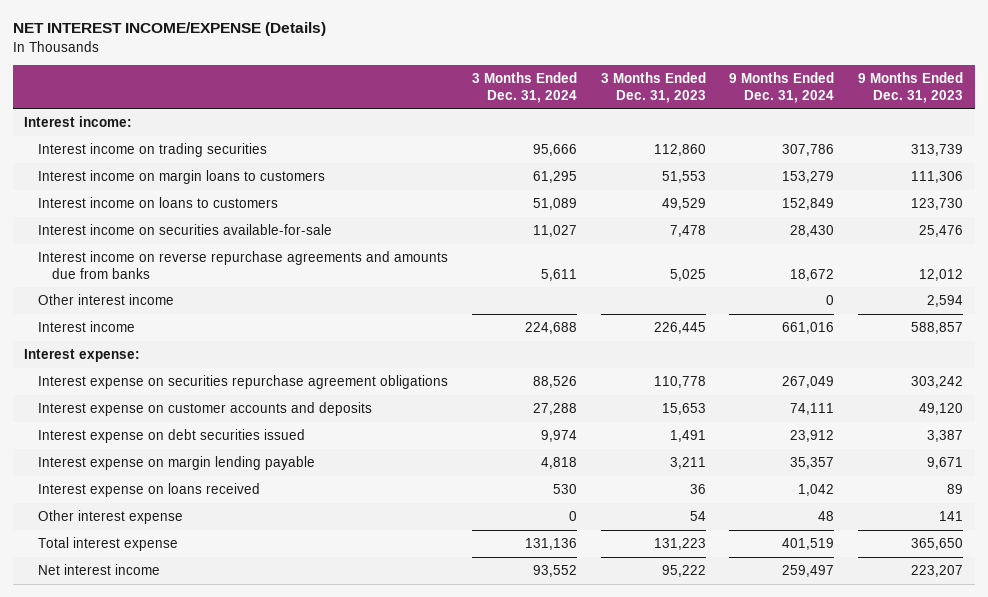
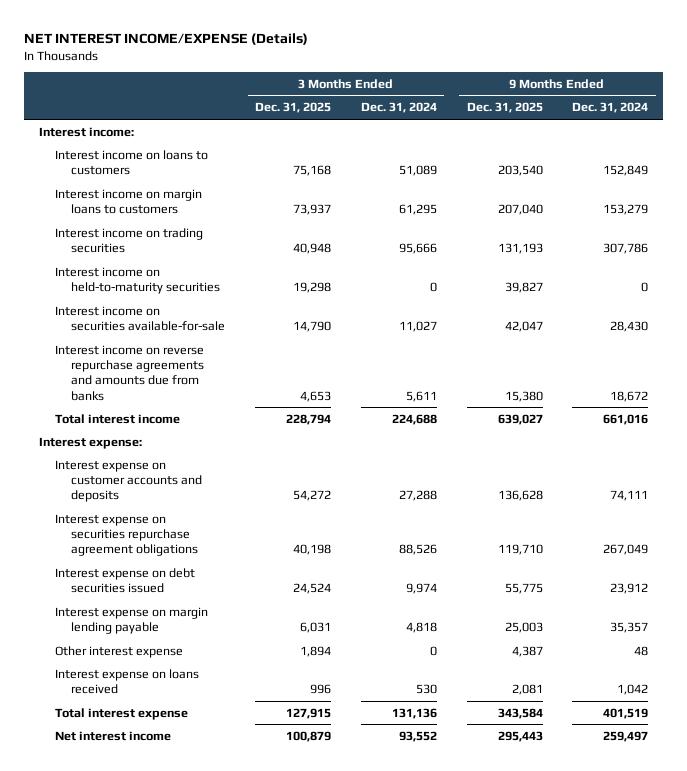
[600,71,706,103] 3 Months Ended Dec. 31, 2023 -> none
[858,71,964,103] 9 Months Ended Dec. 31, 2023 -> none
none -> [255,102,332,114] Dec. 31, 2025
none -> [466,102,543,114] Dec. 31, 2025
[38,169,326,184] Interest income on margin loans to customers -> [55,188,203,215] Interest income on margin loans to customers
[38,142,268,157] Interest income on trading securities -> [55,227,204,254] Interest income on trading securities
none -> [55,266,221,295] Interest income on held-to-maturity securities
[38,293,175,305] Other interest income -> none
[38,320,136,332] Interest income -> [55,413,181,424] Total interest income
[38,374,449,389] Interest expense on securities repurchase agreement obligations -> [55,513,199,557] Interest expense on securities repurchase agreement obligations
[38,482,261,497] Interest expense on loans received -> [55,668,200,695] Interest expense on loans received

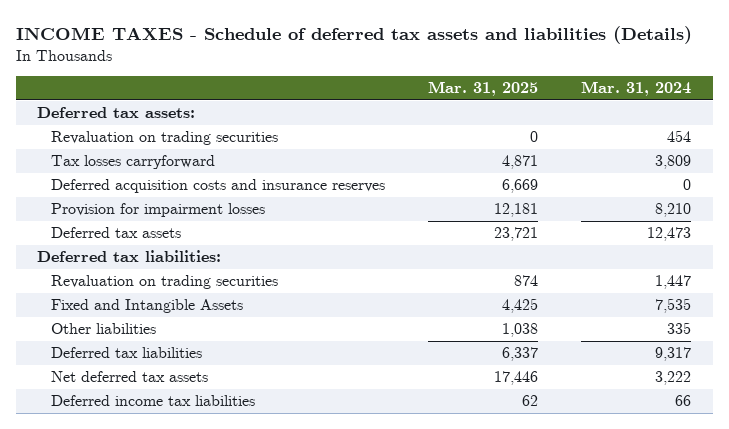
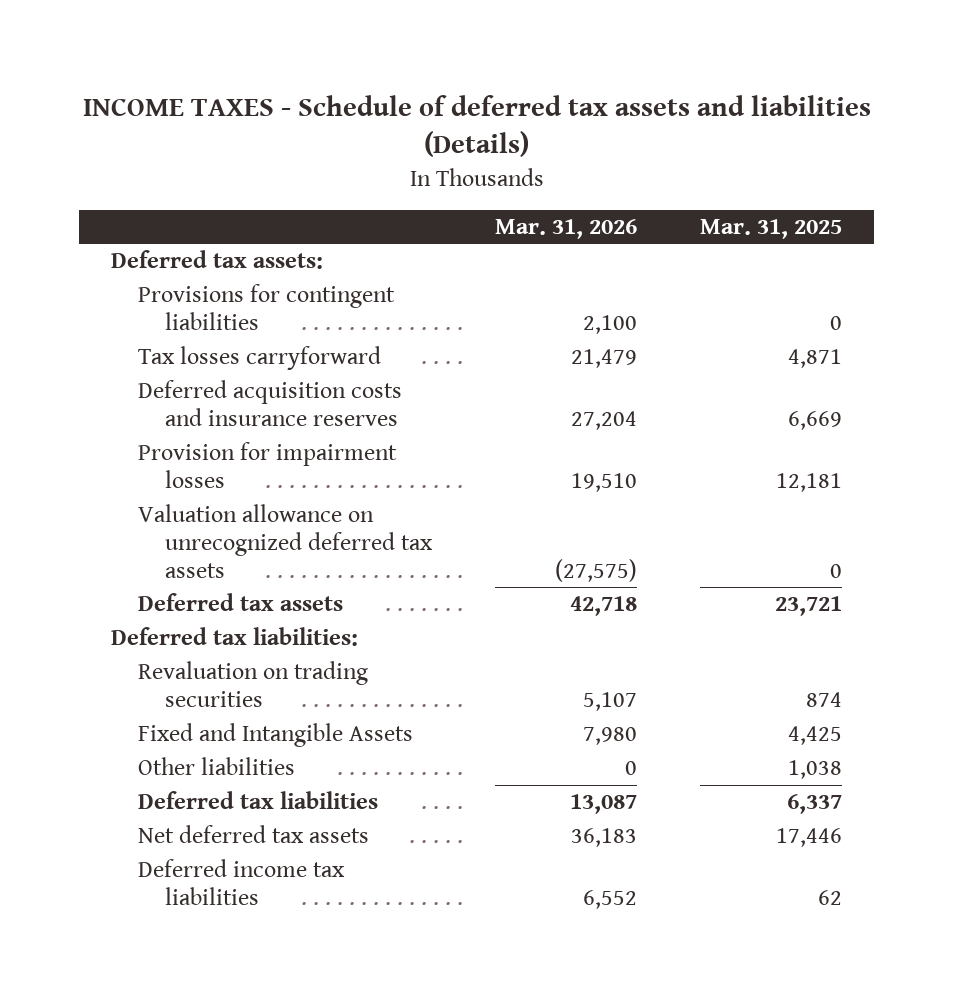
[581,81,692,97] Mar. 31, 2024 -> none
none -> [495,218,638,239] Mar. 31, 2026
[51,131,279,146] Revaluation on trading securities -> none
none -> [137,284,395,331] Provisions for contingent liabilities
none -> [137,504,433,578] Valuation allowance on unrecognized deferred tax assets

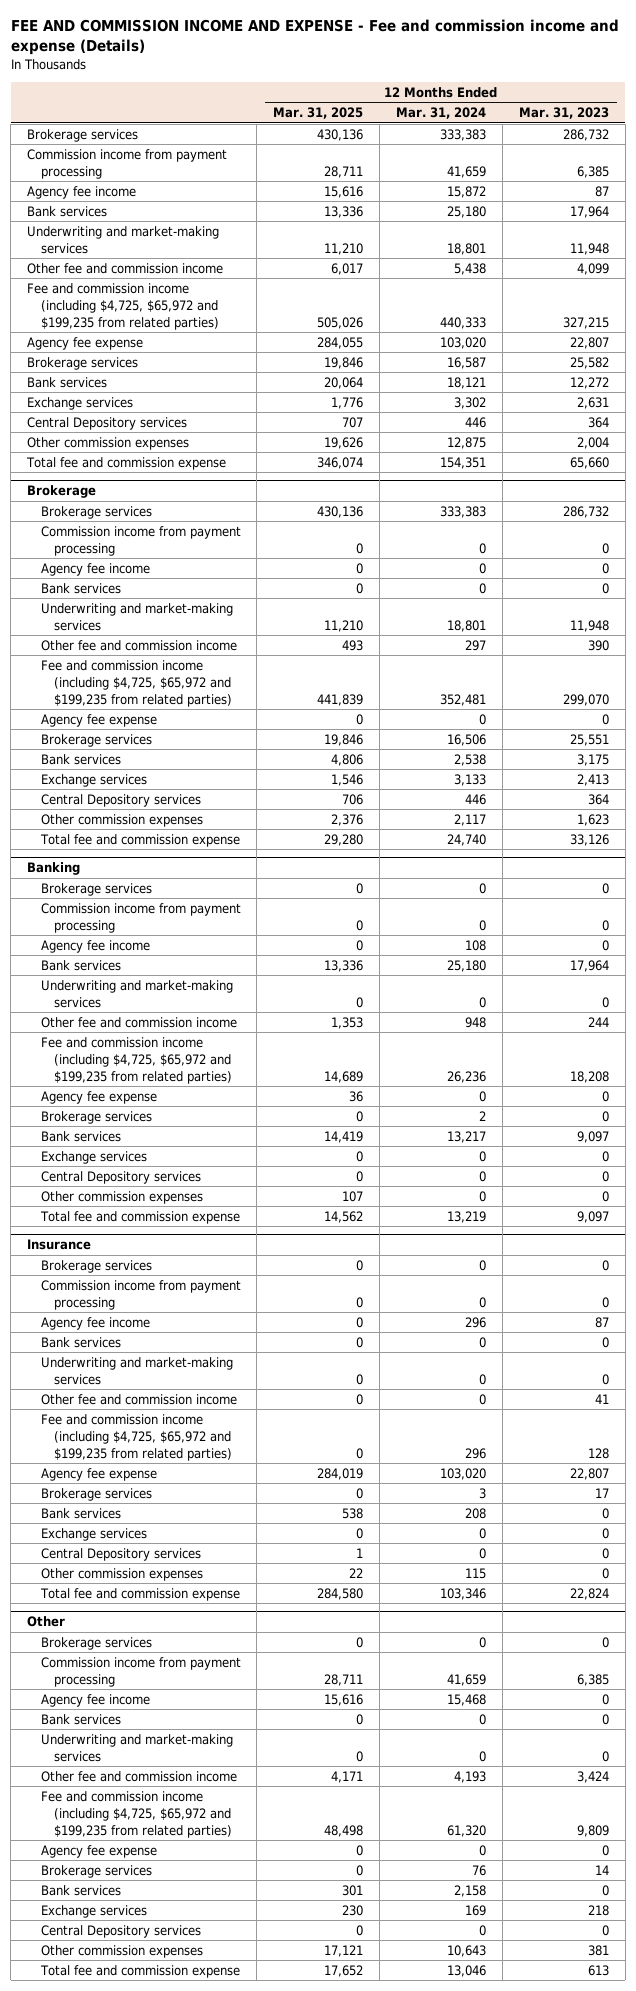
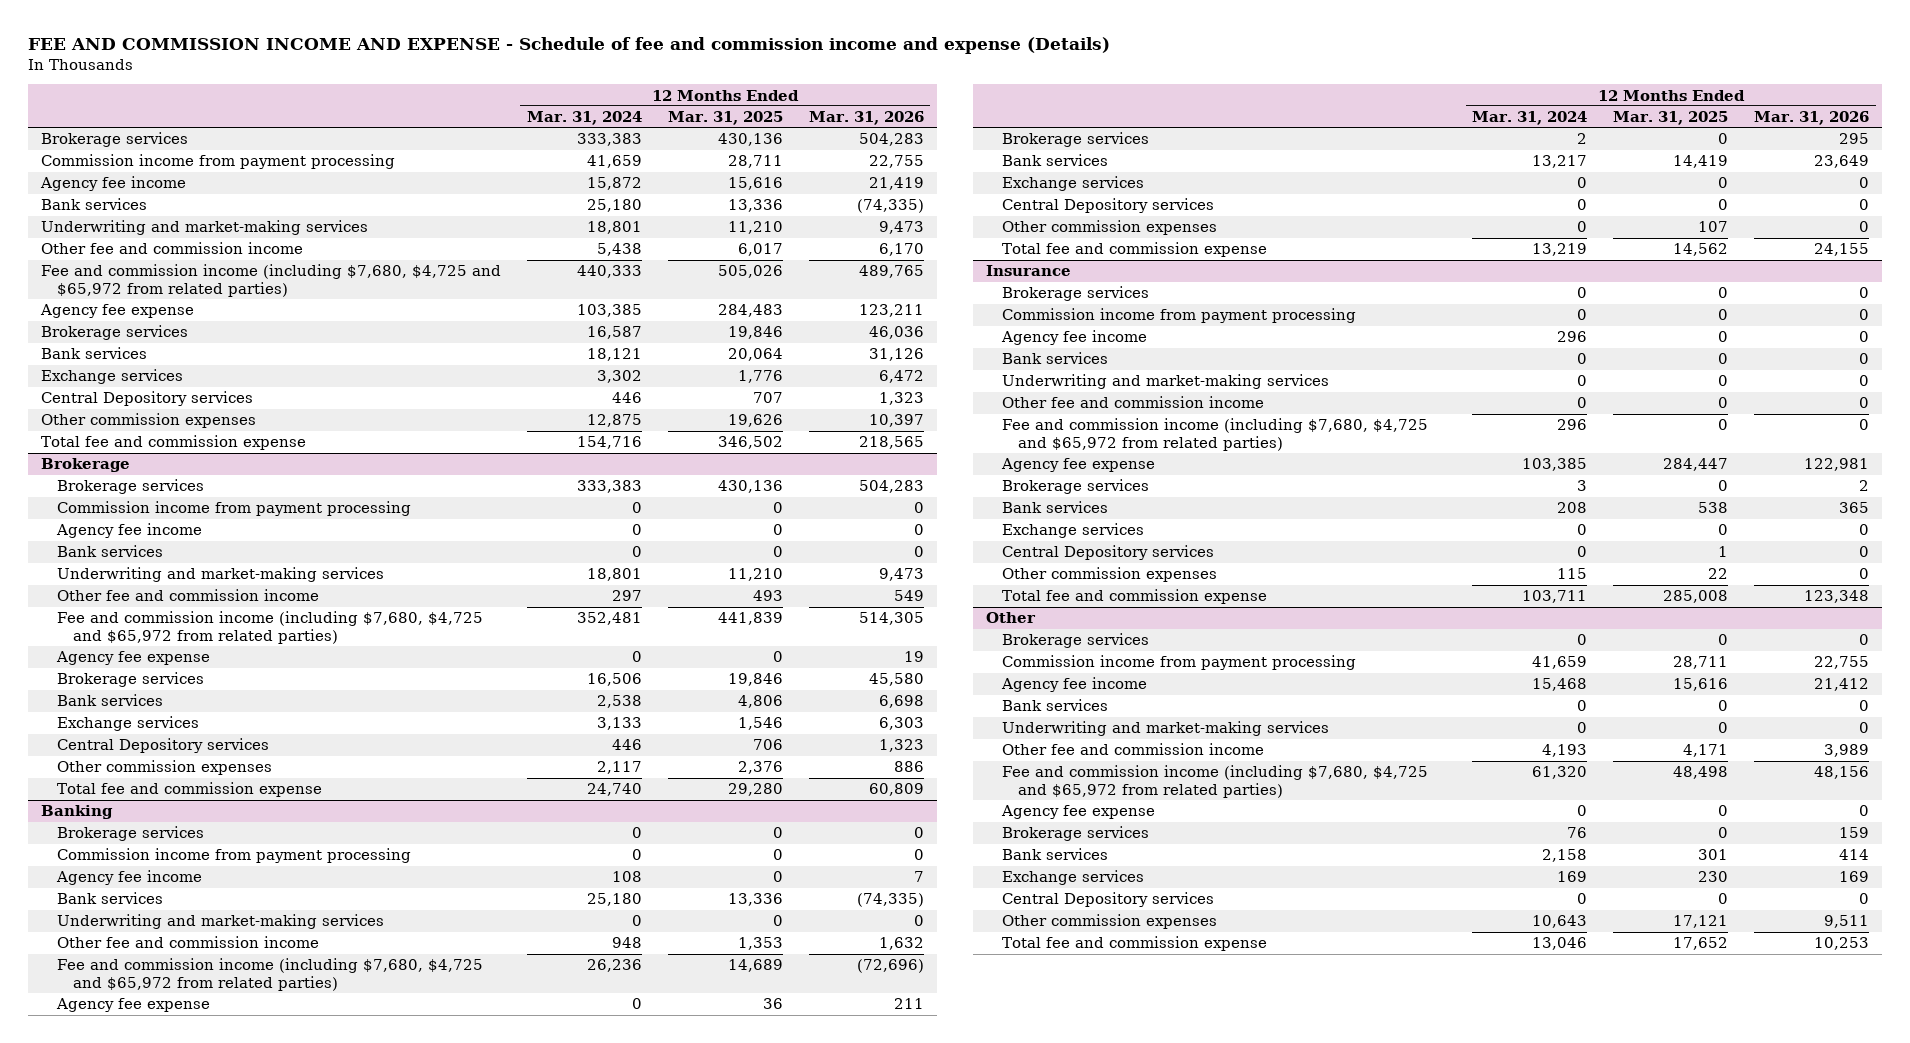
[10,19,619,56] FEE AND COMMISSION INCOME AND EXPENSE - Fee and commission income and expense (Details) -> [27,37,1110,55] FEE AND COMMISSION INCOME AND EXPENSE - Schedule of fee and commission income and expense (Details)
[518,107,609,120] Mar. 31, 2023 -> none
none -> [808,111,924,126] Mar. 31, 2026
[27,282,219,330] Fee and commission income (including $4,725, $65,972 and $199,235 from related parties) -> [40,264,501,297] Fee and commission income (including $7,680, $4,725 and $65,972 from related parties)
[317,336,364,349] 284,055 -> [717,304,783,318] 284,483
[440,336,487,349] 103,020 -> [576,304,642,318] 103,385
[317,456,364,469] 346,074 -> [717,436,783,450] 346,502
[440,456,487,469] 154,351 -> [576,436,642,450] 154,716
[40,659,232,707] Fee and commission income (including $4,725, $65,972 and $199,235 from related parties) -> [56,611,483,644] Fee and commission income (including $7,680, $4,725 and $65,972 from related parties)
[40,1036,232,1084] Fee and commission income (including $4,725, $65,972 and $199,235 from related parties) -> [56,958,483,991] Fee and commission income (including $7,680, $4,725 and $65,972 from related parties)
[40,1413,232,1461] Fee and commission income (including $4,725, $65,972 and $199,235 from related parties) -> [1002,418,1429,451] Fee and commission income (including $7,680, $4,725 and $65,972 from related parties)
[317,1467,364,1480] 284,019 -> [1663,458,1729,472] 284,447
[440,1467,487,1480] 103,020 -> [1522,458,1588,472] 103,385
[317,1587,364,1600] 284,580 -> [1663,590,1729,604] 285,008
[440,1587,487,1600] 103,346 -> [1522,590,1588,604] 103,711
[40,1790,232,1838] Fee and commission income (including $4,725, $65,972 and $199,235 from related parties) -> [1002,765,1429,798] Fee and commission income (including $7,680, $4,725 and $65,972 from related parties)

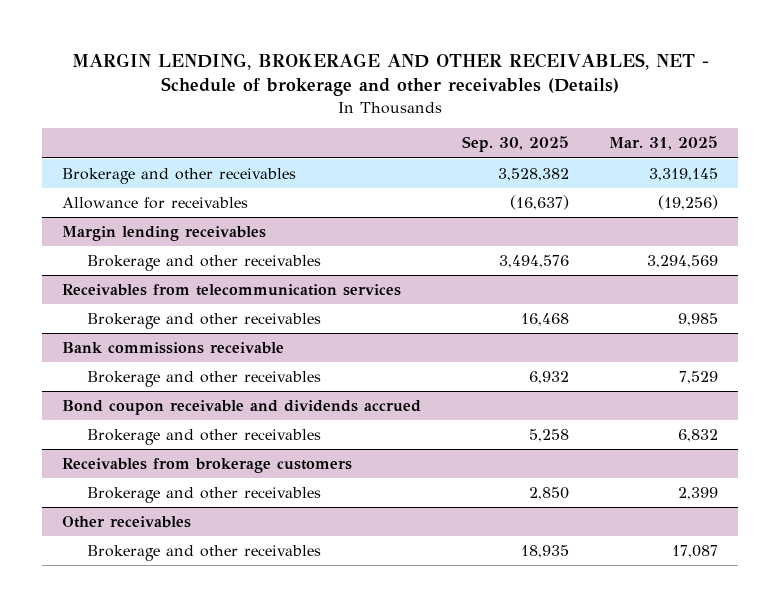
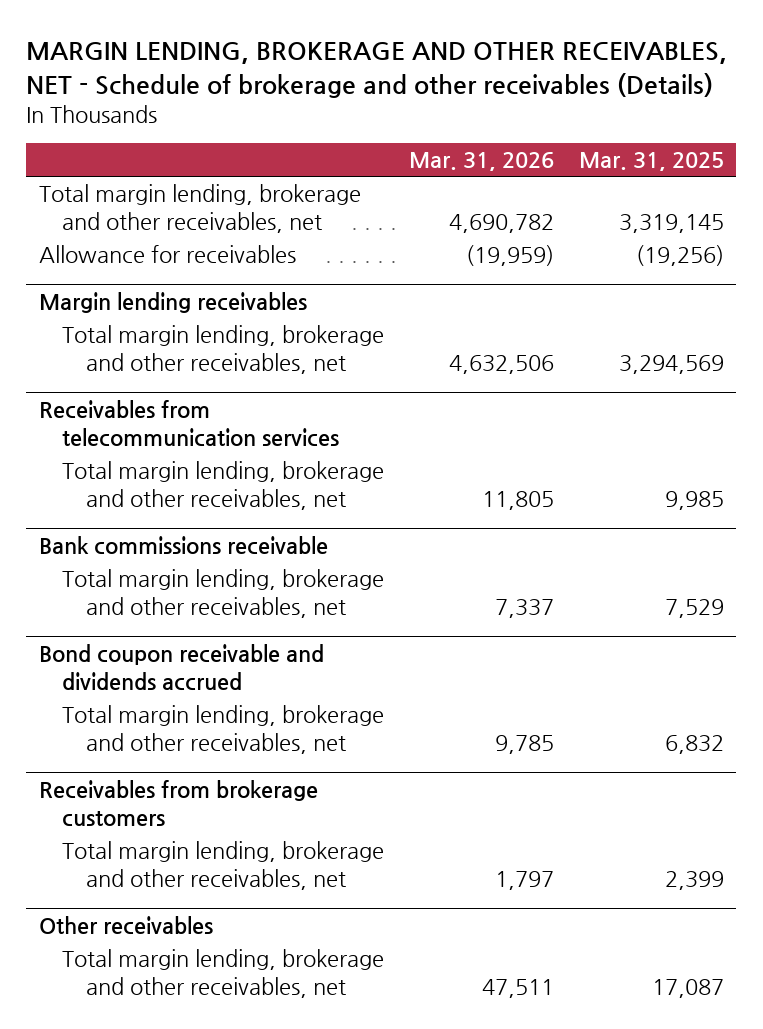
[461,136,569,153] Sep. 30, 2025 -> none
none -> [409,152,555,172] Mar. 31, 2026
[62,168,297,185] Brokerage and other receivables -> [38,184,361,233] Total margin lending, brokerage and other receivables, net
[87,255,322,272] Brokerage and other receivables -> [62,325,385,374] Total margin lending, brokerage and other receivables, net
[87,313,322,330] Brokerage and other receivables -> [62,461,385,510] Total margin lending, brokerage and other receivables, net
[87,371,322,388] Brokerage and other receivables -> [62,569,385,618] Total margin lending, brokerage and other receivables, net
[87,429,322,446] Brokerage and other receivables -> [62,705,385,754] Total margin lending, brokerage and other receivables, net
[87,487,322,504] Brokerage and other receivables -> [62,841,385,890] Total margin lending, brokerage and other receivables, net
[87,545,322,562] Brokerage and other receivables -> [62,949,385,998] Total margin lending, brokerage and other receivables, net

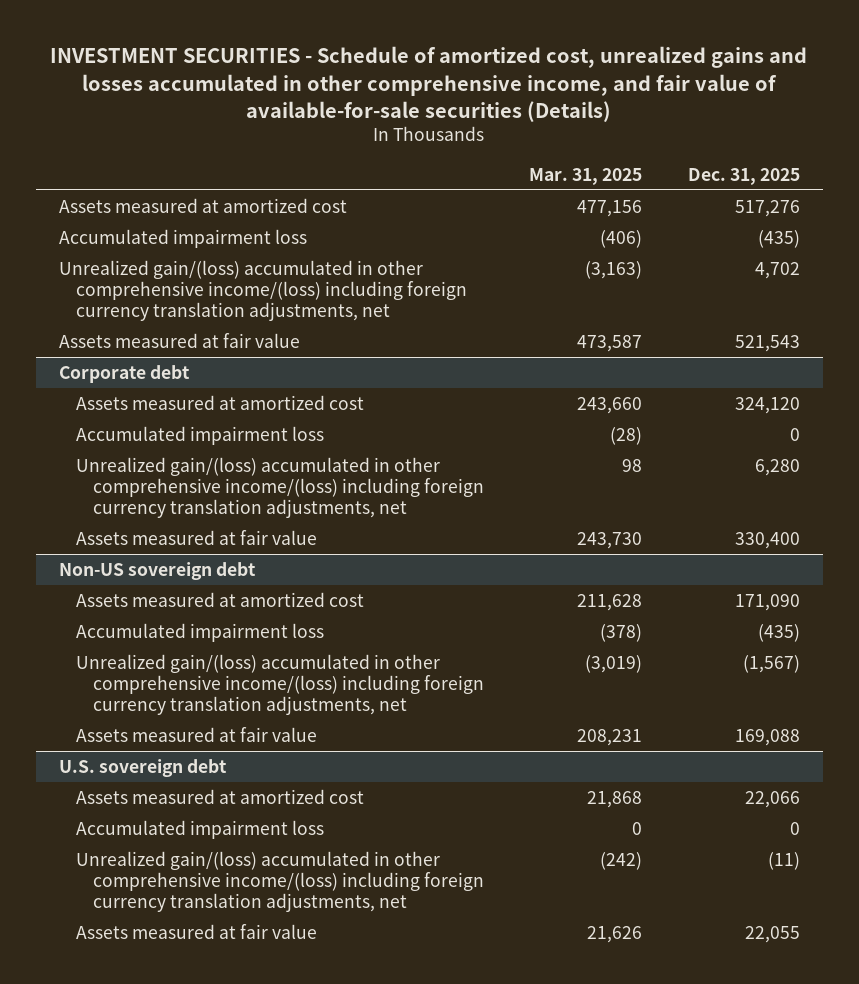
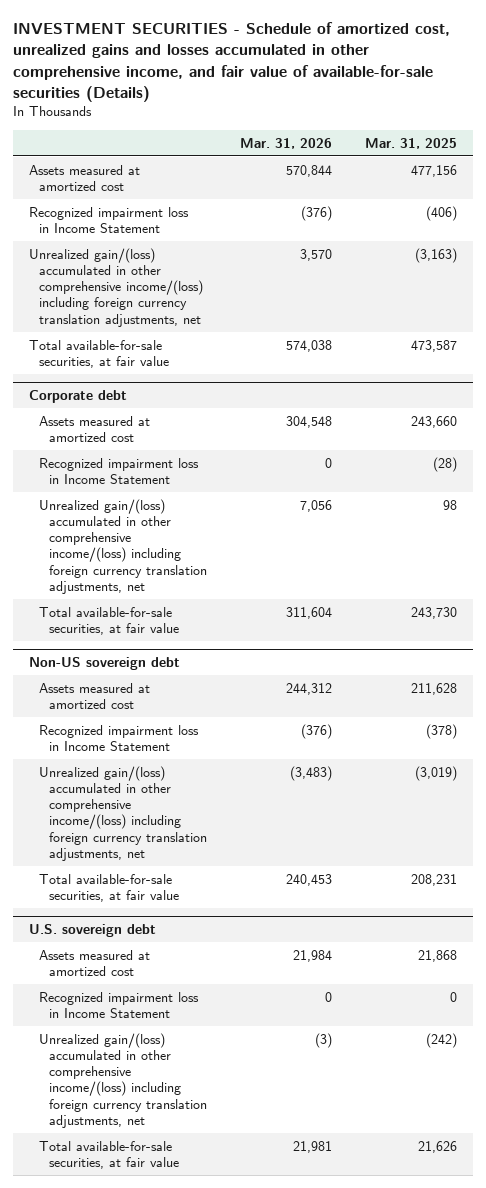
[687,167,800,185] Dec. 31, 2025 -> none
none -> [240,137,333,149] Mar. 31, 2026
[59,228,308,248] Accumulated impairment loss -> [29,206,190,233] Recognized impairment loss in Income Statement
[59,332,301,348] Assets measured at fair value -> [29,339,170,368] Total available-for-sale securities, at fair value
[75,425,324,445] Accumulated impairment loss -> [39,457,200,484] Recognized impairment loss in Income Statement
[75,529,317,545] Assets measured at fair value -> [39,606,180,635] Total available-for-sale securities, at fair value
[75,622,324,642] Accumulated impairment loss -> [39,724,200,751] Recognized impairment loss in Income Statement
[75,726,317,742] Assets measured at fair value -> [39,873,180,902] Total available-for-sale securities, at fair value
[75,819,324,839] Accumulated impairment loss -> [39,991,200,1018] Recognized impairment loss in Income Statement
[75,923,317,939] Assets measured at fair value -> [39,1140,180,1169] Total available-for-sale securities, at fair value

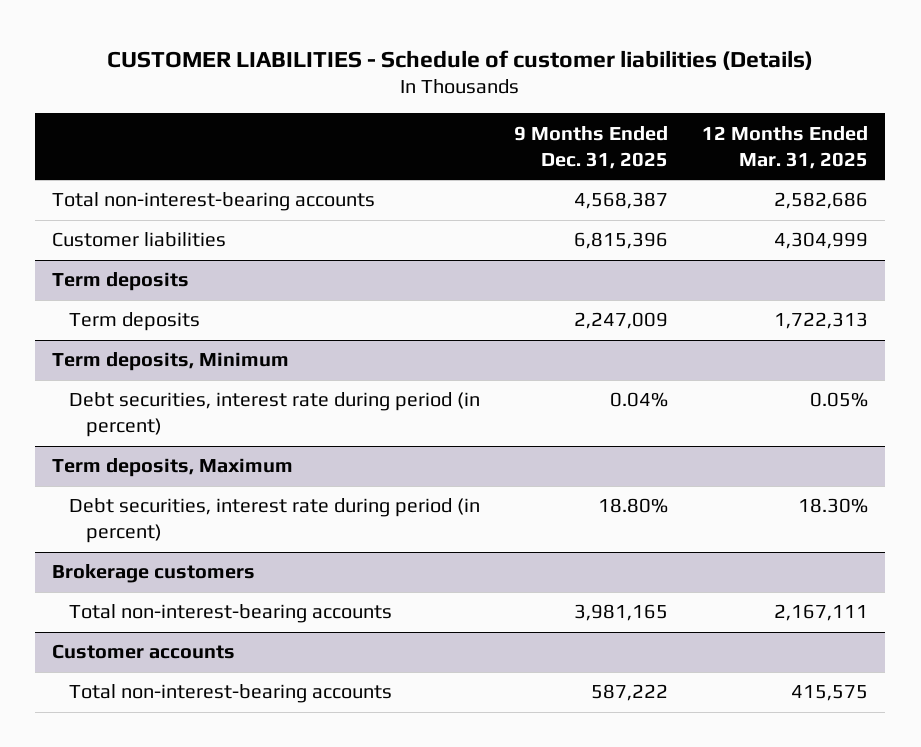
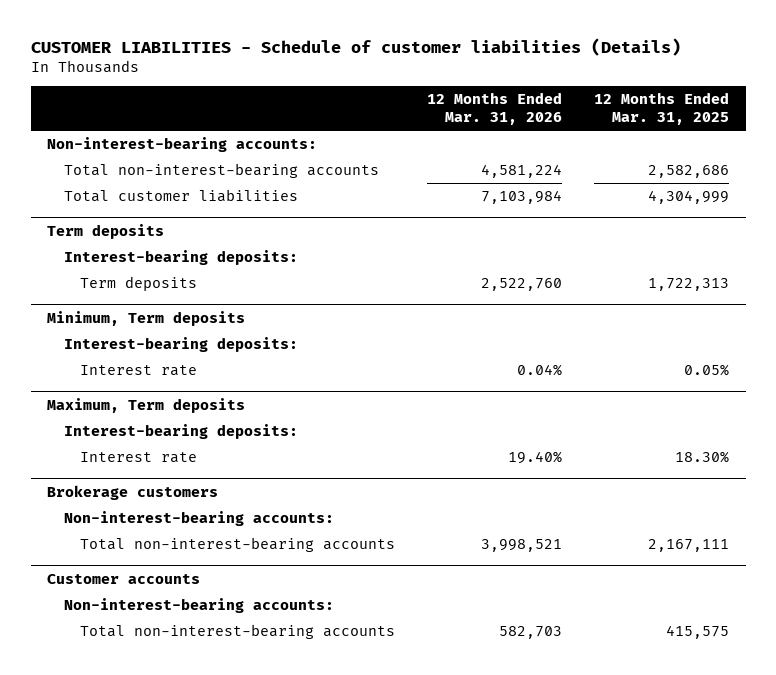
[514,125,669,169] 9 Months Ended Dec. 31, 2025 -> none
none -> [427,92,563,126] 12 Months Ended Mar. 31, 2026
none -> [46,136,317,152] Non-interest-bearing accounts:
[52,232,227,248] Customer liabilities -> [63,188,298,202] Total customer liabilities
none -> [63,249,298,265] Interest-bearing deposits:
[52,352,290,372] Term deposits, Minimum -> [46,310,245,326] Minimum, Term deposits
none -> [63,336,298,352] Interest-bearing deposits:
[69,392,481,438] Debt securities, interest rate during period (in percent) -> [80,364,198,376] Interest rate
[52,458,294,478] Term deposits, Maximum -> [46,397,245,413] Maximum, Term deposits
none -> [63,423,298,439] Interest-bearing deposits:
[69,498,481,544] Debt securities, interest rate during period (in percent) -> [80,451,198,463] Interest rate
none -> [63,510,334,526] Non-interest-bearing accounts:
none -> [63,597,334,613] Non-interest-bearing accounts:

